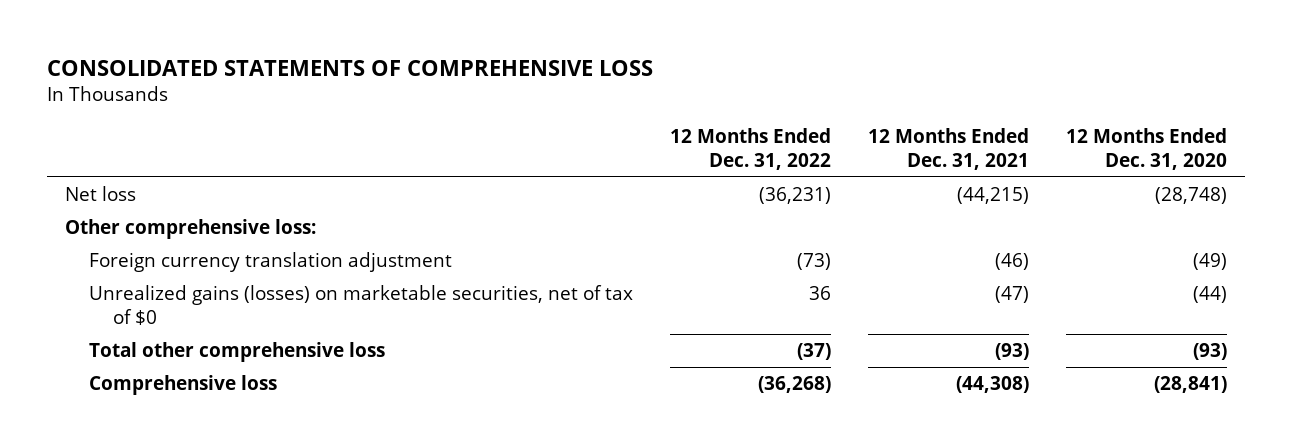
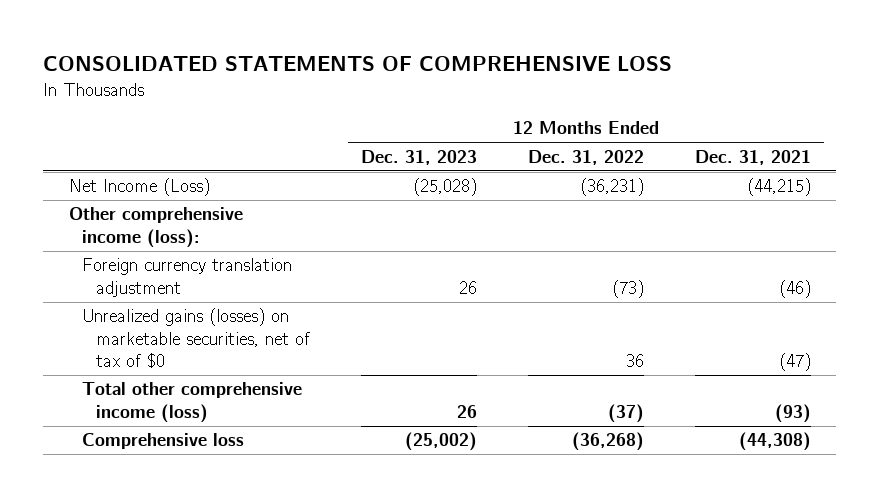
[1065,127,1227,171] 12 Months Ended Dec. 31, 2020 -> none
none -> [360,149,477,165] Dec. 31, 2023
[65,186,137,202] Net loss -> [68,178,210,197] Net Income (Loss)
[65,219,317,240] Other comprehensive loss: -> [68,207,243,248] Other comprehensive income (loss):
[89,342,386,363] Total other comprehensive loss -> [82,382,303,423] Total other comprehensive income (loss)

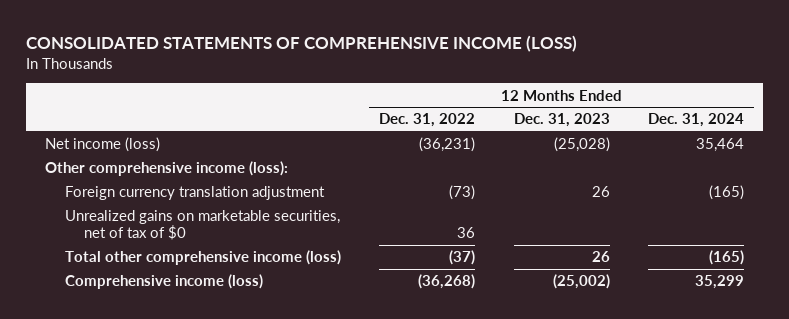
[43,56,673,72] CONSOLIDATED STATEMENTS OF COMPREHENSIVE LOSS -> [25,34,577,52] CONSOLIDATED STATEMENTS OF COMPREHENSIVE INCOME (LOSS)
[694,149,811,165] Dec. 31, 2021 -> none
none -> [648,113,745,128] Dec. 31, 2024
[68,178,210,197] Net Income (Loss) -> [45,137,161,153] Net income (loss)
[82,308,310,368] Unrealized gains (losses) on marketable securities, net of tax of $0 -> [64,210,340,241] Unrealized gains on marketable securities, net of tax of $0
[82,433,245,450] Comprehensive loss -> [64,274,263,290] Comprehensive income (loss)

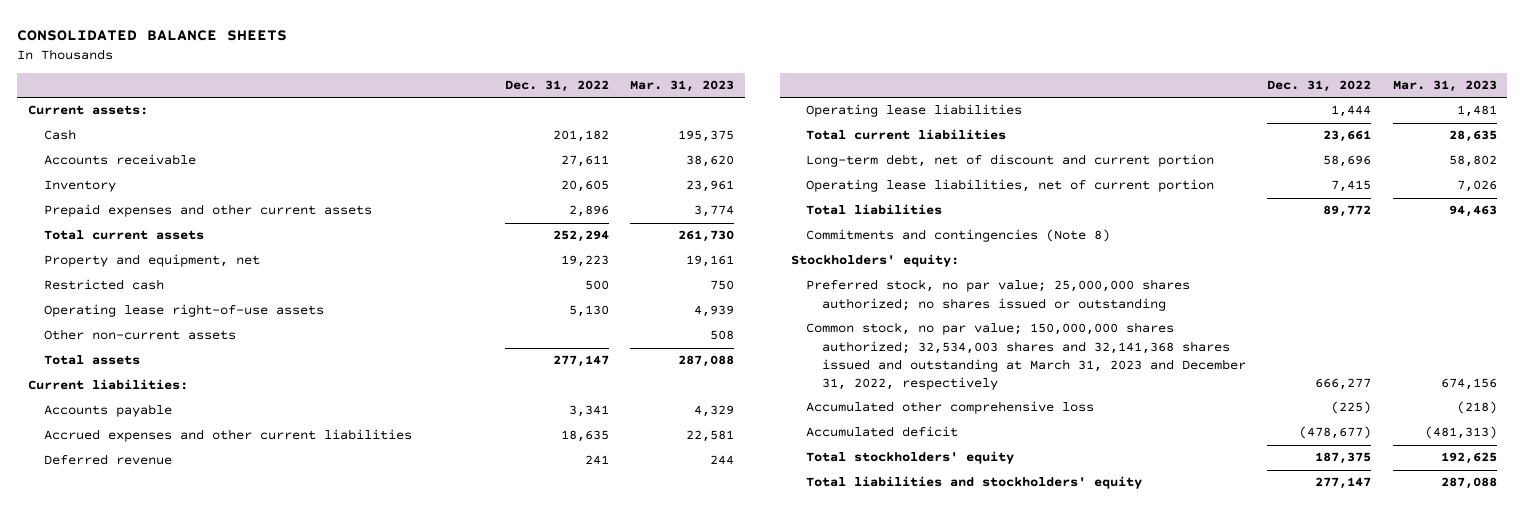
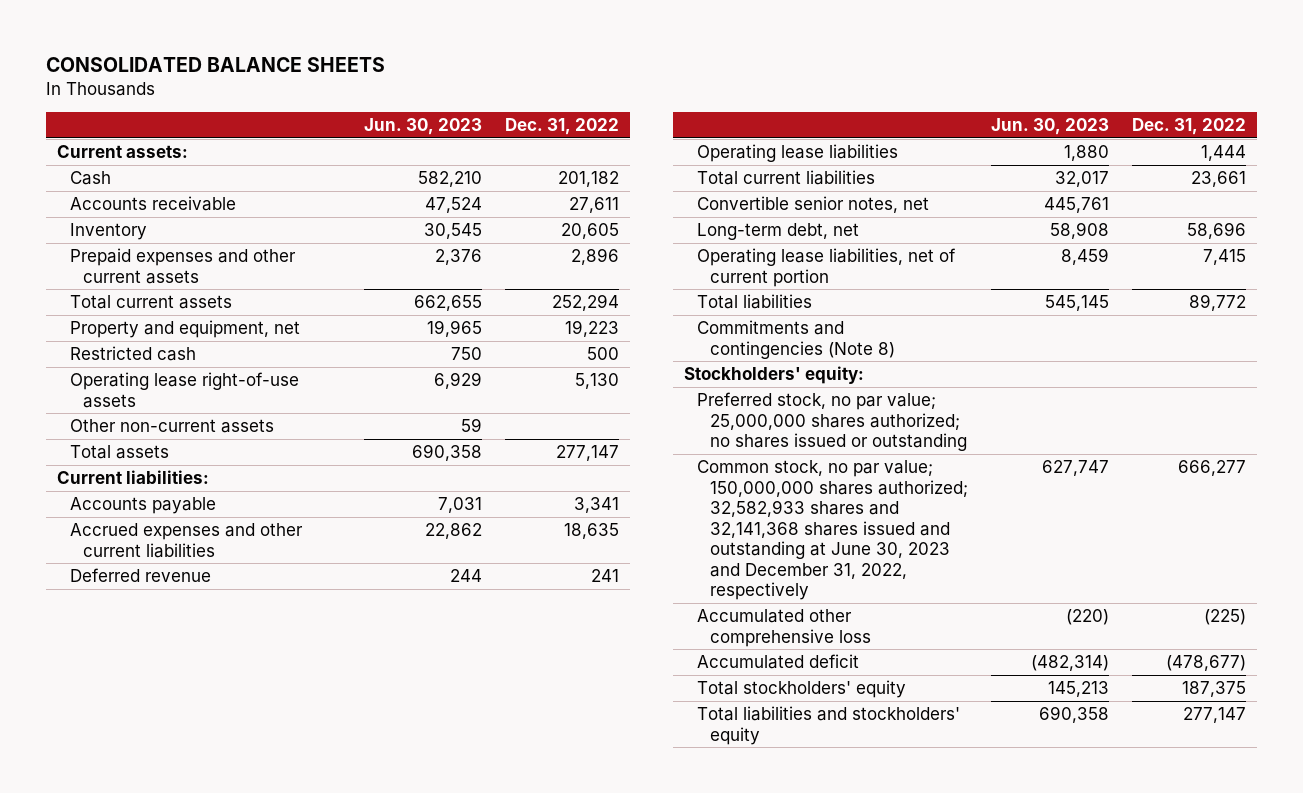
[630,80,735,93] Mar. 31, 2023 -> none
none -> [364,117,483,135] Jun. 30, 2023
none -> [697,196,930,214] Convertible senior notes, net
[806,154,1215,168] Long-term debt, net of discount and current portion -> [697,223,860,241] Long-term debt, net
[806,322,1247,391] Common stock, no par value; 150,000,000 shares authorized; 32,534,003 shares and 32,141,368 shares issued and outstanding at March 31, 2023 and December 31, 2022, respectively -> [697,460,969,600] Common stock, no par value; 150,000,000 shares authorized; 32,582,933 shares and 32,141,368 shares issued and outstanding at June 30, 2023 and December 31, 2022, respectively

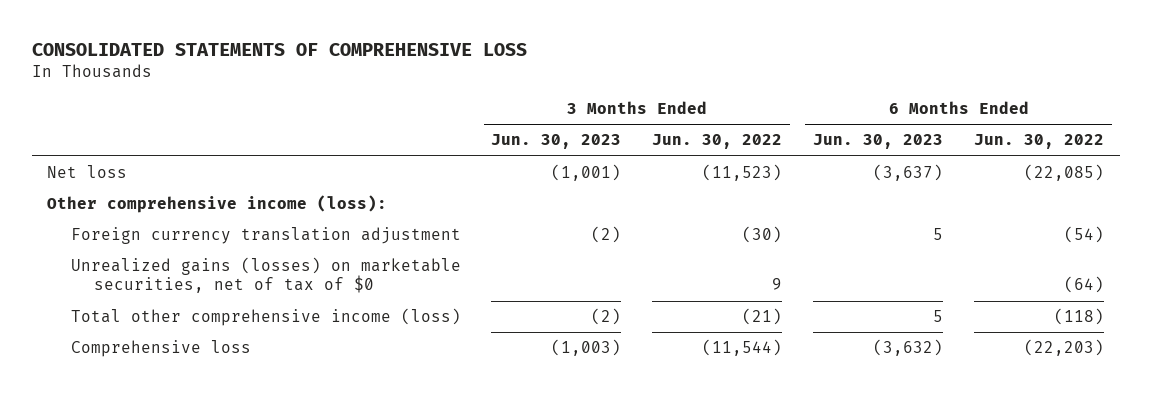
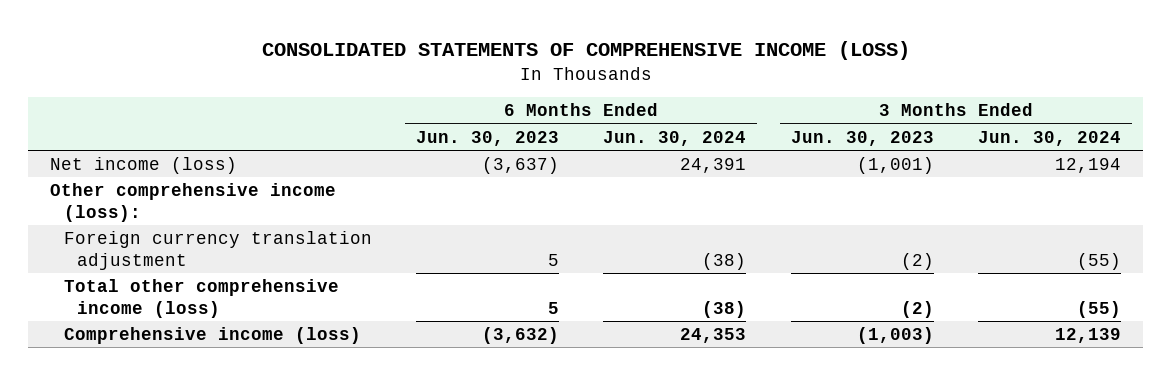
[32,43,528,57] CONSOLIDATED STATEMENTS OF COMPREHENSIVE LOSS -> [261,40,910,60] CONSOLIDATED STATEMENTS OF COMPREHENSIVE INCOME (LOSS)
[652,134,783,150] Jun. 30, 2022 -> none
[974,134,1105,150] Jun. 30, 2022 -> none
none -> [603,130,747,146] Jun. 30, 2024
none -> [978,130,1122,146] Jun. 30, 2024
[47,165,128,179] Net loss -> [50,157,238,175] Net income (loss)
[70,257,461,294] Unrealized gains (losses) on marketable securities, net of tax of $0 -> none
[70,340,251,358] Comprehensive loss -> [63,327,361,345] Comprehensive income (loss)

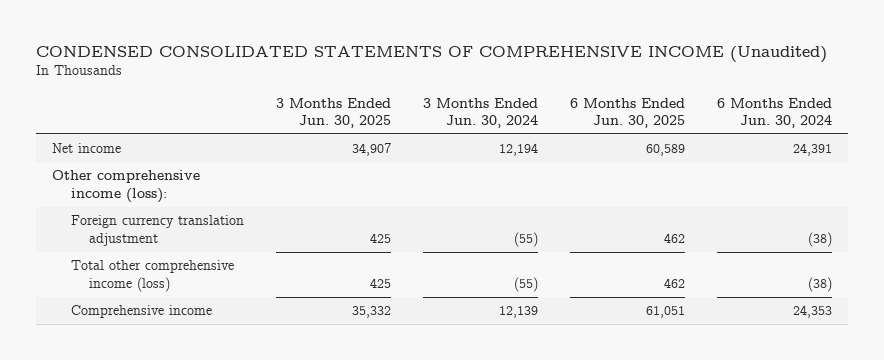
[261,40,910,60] CONSOLIDATED STATEMENTS OF COMPREHENSIVE INCOME (LOSS) -> [35,46,827,64] CONDENSED CONSOLIDATED STATEMENTS OF COMPREHENSIVE INCOME (Unaudited)
[415,130,559,146] Jun. 30, 2023 -> none
[790,130,934,146] Jun. 30, 2023 -> none
none -> [275,97,391,128] 3 Months Ended Jun. 30, 2025
none -> [570,97,686,128] 6 Months Ended Jun. 30, 2025
[50,157,238,175] Net income (loss) -> [52,143,122,154] Net income
[63,327,361,345] Comprehensive income (loss) -> [70,305,212,319] Comprehensive income

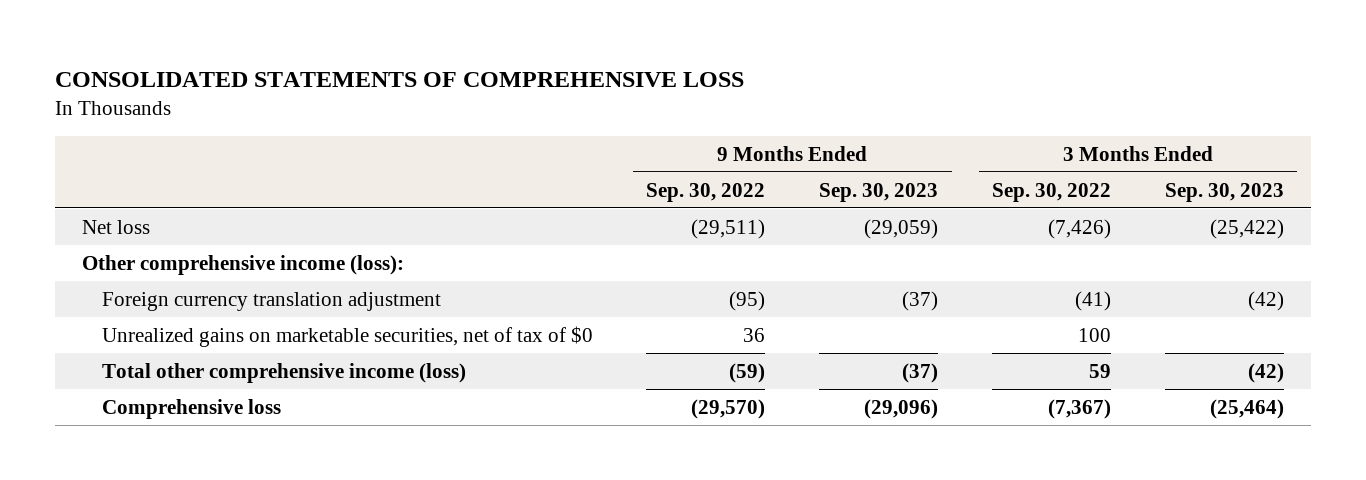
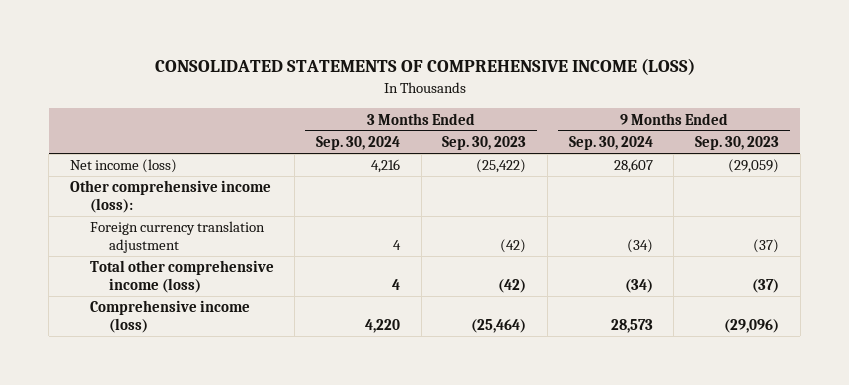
[55,72,745,88] CONSOLIDATED STATEMENTS OF COMPREHENSIVE LOSS -> [154,58,695,76] CONSOLIDATED STATEMENTS OF COMPREHENSIVE INCOME (LOSS)
[646,182,766,202] Sep. 30, 2022 -> none
[992,182,1112,202] Sep. 30, 2022 -> none
none -> [315,136,400,151] Sep. 30, 2024
none -> [568,136,653,151] Sep. 30, 2024
[81,219,150,234] Net loss -> [70,159,178,174] Net income (loss)
[101,325,593,347] Unrealized gains on marketable securities, net of tax of $0 -> none
[101,398,281,419] Comprehensive loss -> [89,300,250,333] Comprehensive income (loss)

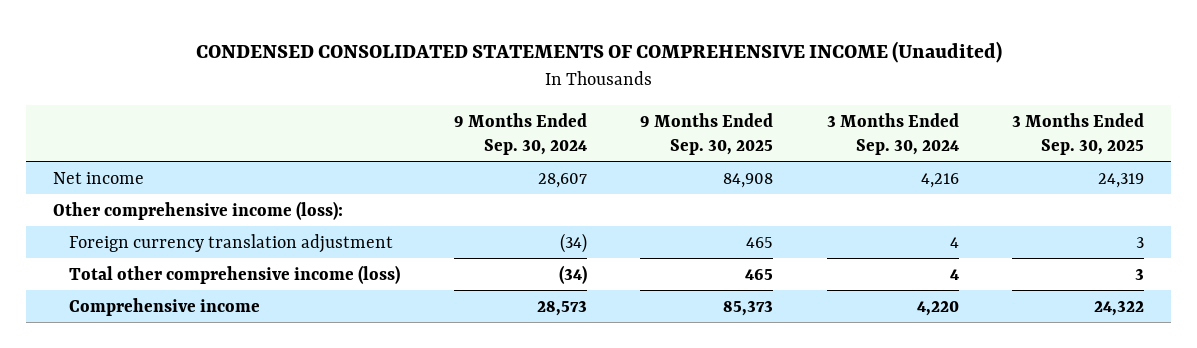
[154,58,695,76] CONSOLIDATED STATEMENTS OF COMPREHENSIVE INCOME (LOSS) -> [195,40,1002,63] CONDENSED CONSOLIDATED STATEMENTS OF COMPREHENSIVE INCOME (Unaudited)
[442,136,527,151] Sep. 30, 2023 -> none
[694,136,779,151] Sep. 30, 2023 -> none
none -> [640,113,774,156] 9 Months Ended Sep. 30, 2025
none -> [1012,113,1145,156] 3 Months Ended Sep. 30, 2025
[70,159,178,174] Net income (loss) -> [53,171,145,184] Net income
[89,300,250,333] Comprehensive income (loss) -> [69,297,261,316] Comprehensive income

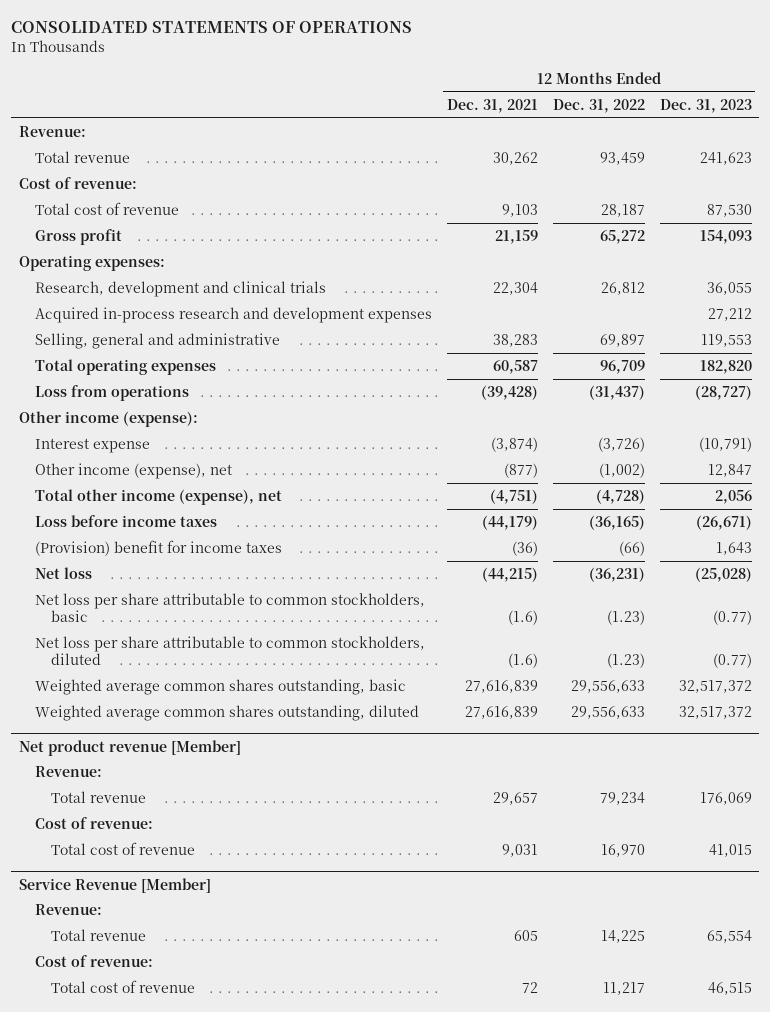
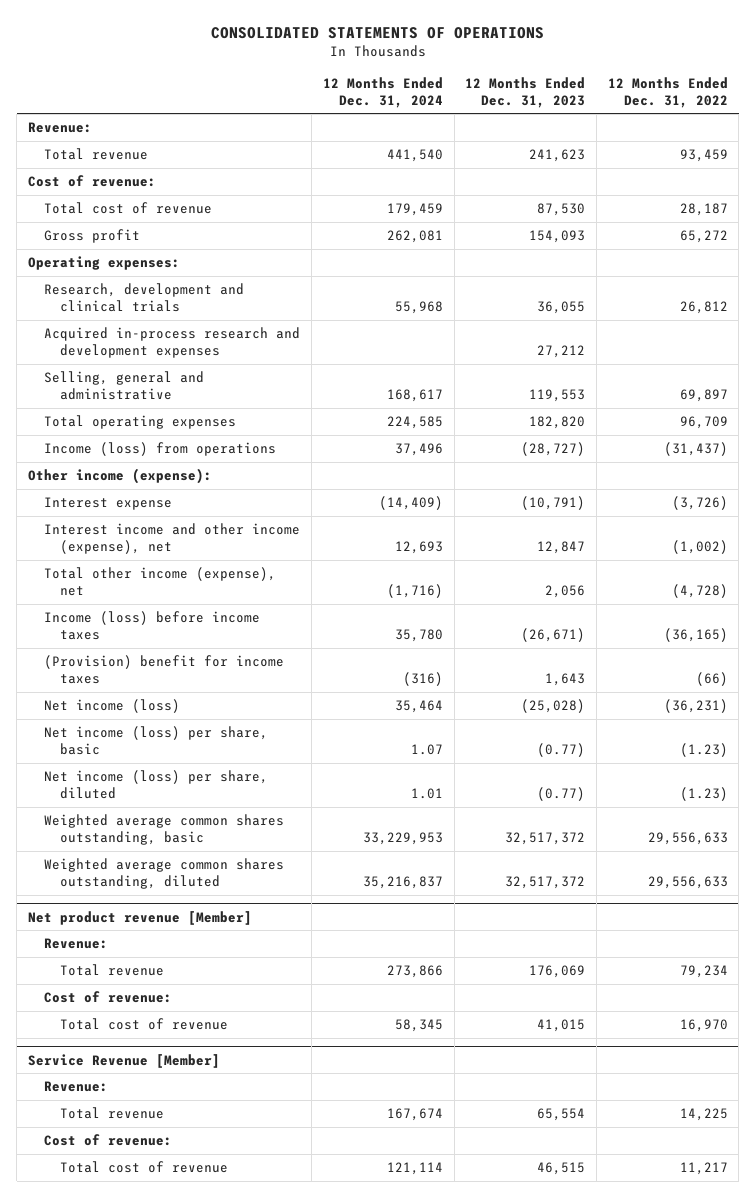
[446,98,538,113] Dec. 31, 2021 -> none
none -> [322,76,443,108] 12 Months Ended Dec. 31, 2024
[34,385,189,402] Loss from operations -> [44,442,277,457] Income (loss) from operations
[34,463,232,480] Other income (expense), net -> [44,523,301,555] Interest income and other income (expense), net
[34,515,217,528] Loss before income taxes -> [44,611,261,641] Income (loss) before income taxes
[34,567,92,580] Net loss -> [44,699,181,714] Net income (loss)
[34,593,425,622] Net loss per share attributable to common stockholders, basic -> [44,726,269,756] Net income (loss) per share, basic
[34,636,425,665] Net loss per share attributable to common stockholders, diluted -> [44,770,269,800] Net income (loss) per share, diluted

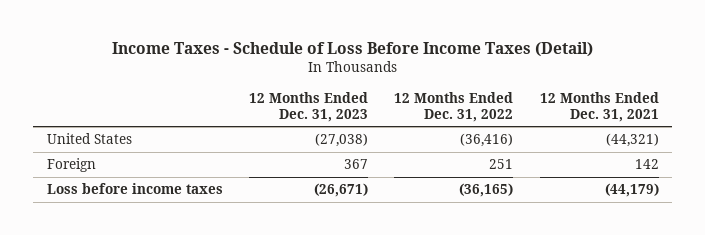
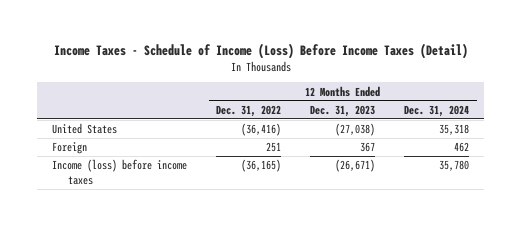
[111,42,593,58] Income Taxes - Schedule of Loss Before Income Taxes (Detail) -> [53,43,468,60] Income Taxes - Schedule of Income (Loss) Before Income Taxes (Detail)
[539,91,659,122] 12 Months Ended Dec. 31, 2021 -> none
none -> [404,104,470,117] Dec. 31, 2024
[46,183,223,195] Loss before income taxes -> [51,159,187,185] Income (loss) before income taxes

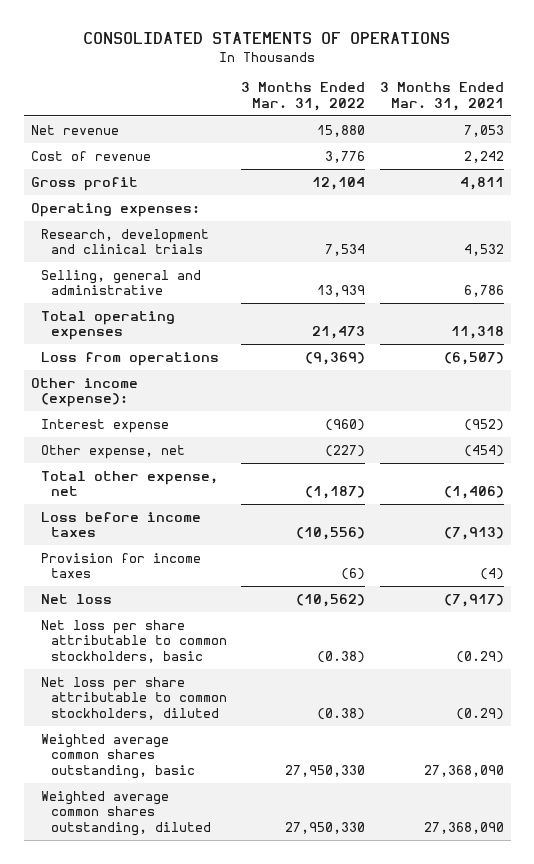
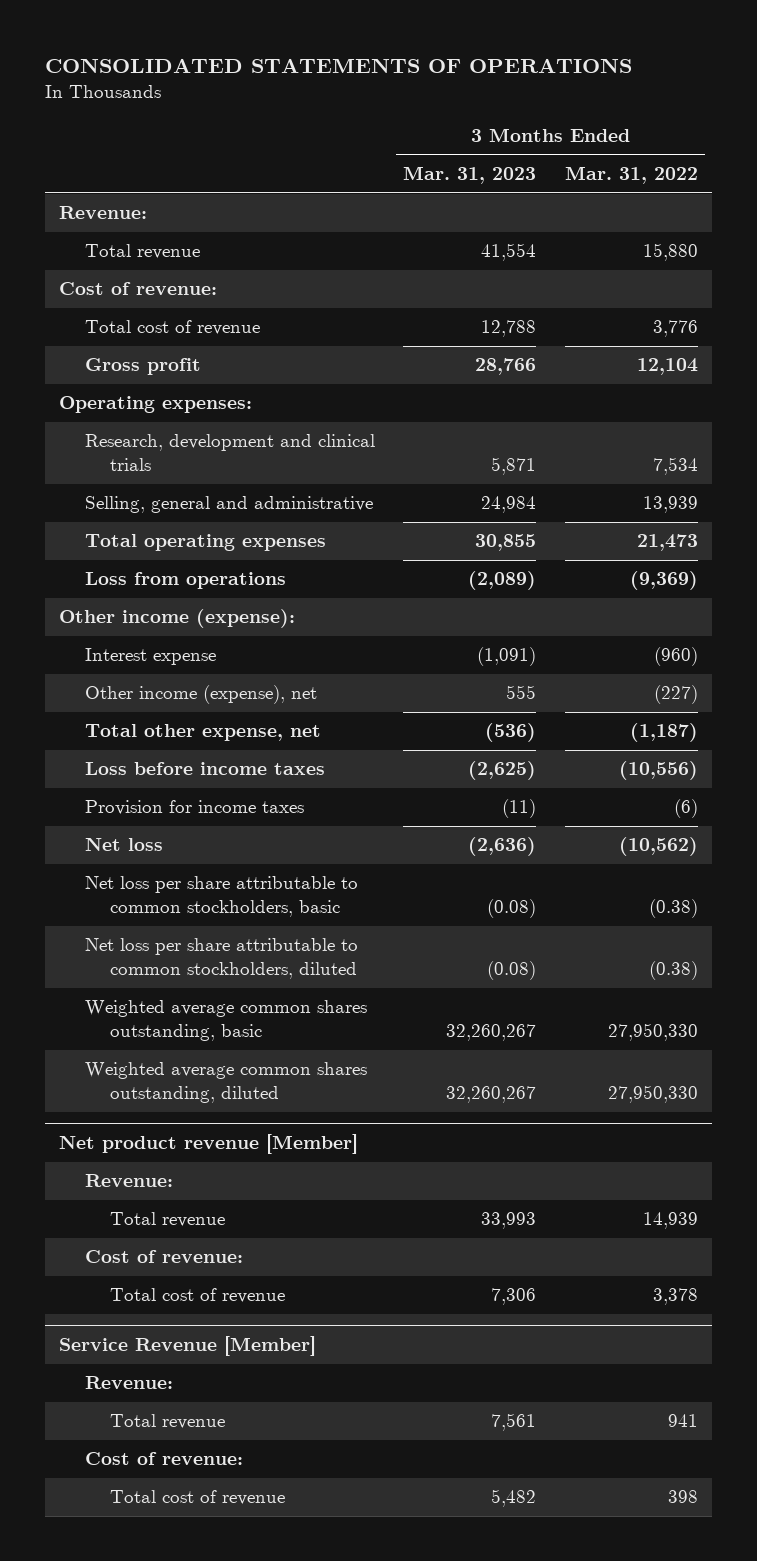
[379,82,504,112] 3 Months Ended Mar. 31, 2021 -> none
none -> [403,165,537,184] Mar. 31, 2023
none -> [59,206,148,220] Revenue:
[30,124,119,135] Net revenue -> [84,244,200,260] Total revenue
none -> [59,282,218,296] Cost of revenue:
[30,150,151,161] Cost of revenue -> [84,320,260,336] Total cost of revenue
[40,444,185,459] Other expense, net -> [84,685,317,705] Other income (expense), net
none -> [59,1134,359,1155] Net product revenue [Member]
none -> [84,1174,173,1188] Revenue:
none -> [109,1212,225,1228] Total revenue
none -> [84,1250,243,1264] Cost of revenue:
none -> [109,1288,285,1304] Total cost of revenue
none -> [59,1336,317,1357] Service Revenue [Member]
none -> [84,1376,173,1390] Revenue:
none -> [109,1414,225,1430] Total revenue
none -> [84,1452,243,1466] Cost of revenue:
none -> [109,1490,285,1506] Total cost of revenue

